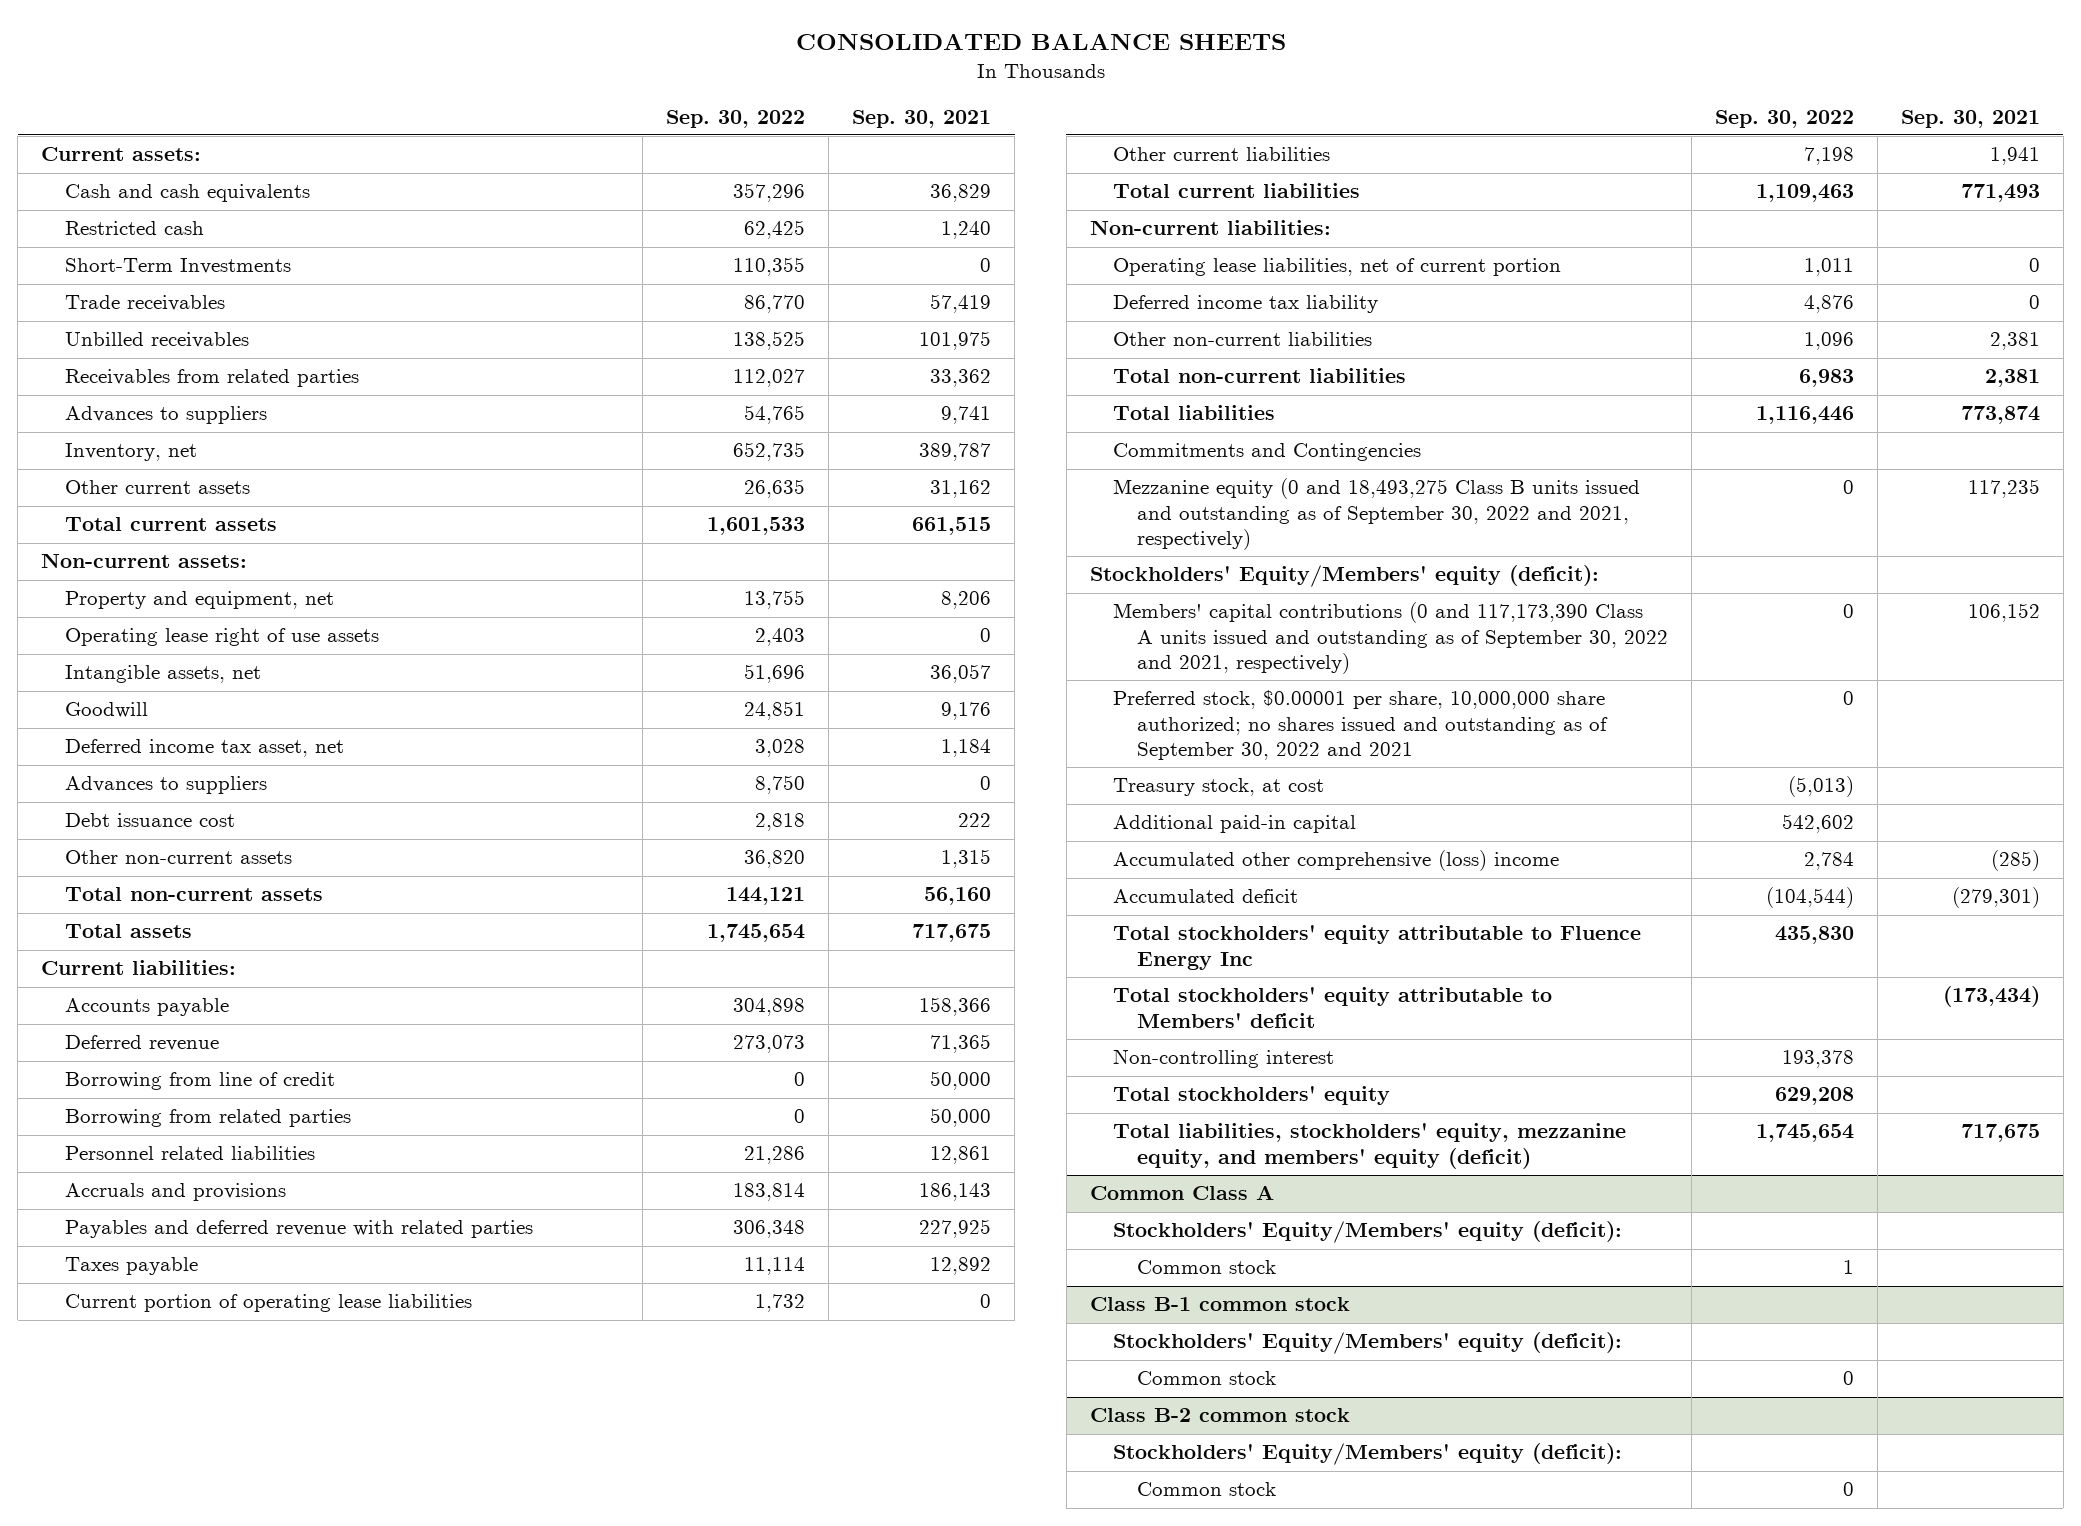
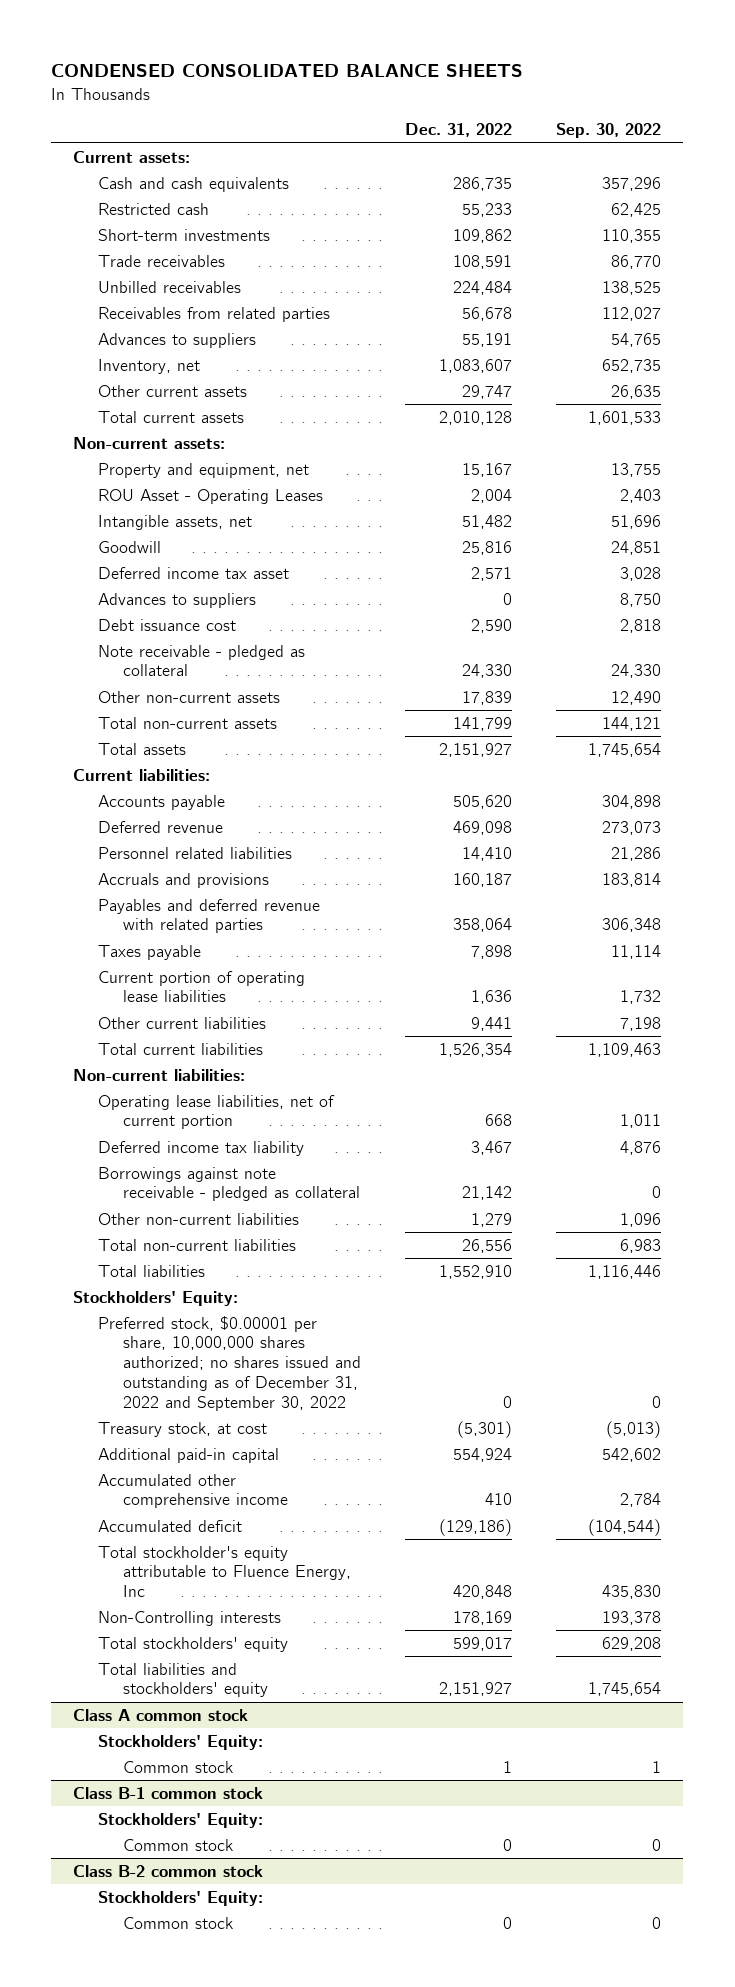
[795,32,1286,50] CONSOLIDATED BALANCE SHEETS -> [51,64,524,78] CONDENSED CONSOLIDATED BALANCE SHEETS
[852,109,992,128] Sep. 30, 2021 -> none
none -> [405,123,513,138] Dec. 31, 2022
[64,258,291,275] Short-Term Investments -> [98,228,271,241] Short-term investments
[64,628,379,647] Operating lease right of use assets -> [98,488,324,504] ROU Asset - Operating Leases
[64,739,344,758] Deferred income tax asset, net -> [98,566,290,579] Deferred income tax asset
none -> [98,644,306,677] Note receivable - pledged as collateral
[744,850,806,869] 36,820 -> [611,690,662,705] 12,490
[64,1072,335,1091] Borrowing from line of credit -> none
[64,1109,351,1128] Borrowing from related parties -> none
none -> [98,1166,361,1202] Borrowings against note receivable - pledged as collateral
[1113,443,1422,462] Commitments and Contingencies -> none
[1113,478,1641,550] Mezzanine equity (0 and 18,493,275 Class B units issued and outstanding as of September 30, 2022 and 2021, respectively) -> none
[1113,602,1669,674] Members' capital contributions (0 and 117,173,390 Class A units issued and outstanding as of September 30, 2022 and 2021, respectively) -> none
[1089,565,1599,588] Stockholders' Equity/Members' equity (deficit): -> [73,1290,239,1306] Stockholders' Equity:
[1113,690,1609,760] Preferred stock, $0.00001 per share, 10,000,000 share authorized; no shares issued and outstanding as of September 30, 2022 and 2021 -> [98,1315,362,1411] Preferred stock, $0.00001 per share, 10,000,000 shares authorized; no shares issued and outstanding as of December 31, 2022 and September 30, 2022
[1113,850,1560,872] Accumulated other comprehensive (loss) income -> [98,1473,289,1509] Accumulated other comprehensive income
[1113,987,1553,1028] Total stockholders' equity attributable to Members' deficit -> none
[1113,925,1642,970] Total stockholders' equity attributable to Fluence Energy Inc -> [98,1545,352,1598] Total stockholder's equity attributable to Fluence Energy, Inc
[1113,1049,1335,1069] Non-controlling interest -> [98,1610,282,1626] Non-Controlling interests
[1113,1123,1627,1169] Total liabilities, stockholders' equity, mezzanine equity, and members' equity (deficit) -> [98,1662,269,1698] Total liabilities and stockholders' equity
[1089,1185,1274,1201] Common Class A -> [73,1708,249,1721] Class A common stock
[1113,1221,1623,1244] Stockholders' Equity/Members' equity (deficit): -> [98,1734,264,1750] Stockholders' Equity:
[1113,1332,1623,1355] Stockholders' Equity/Members' equity (deficit): -> [98,1812,264,1828] Stockholders' Equity:
[1113,1443,1623,1466] Stockholders' Equity/Members' equity (deficit): -> [98,1890,264,1906] Stockholders' Equity:

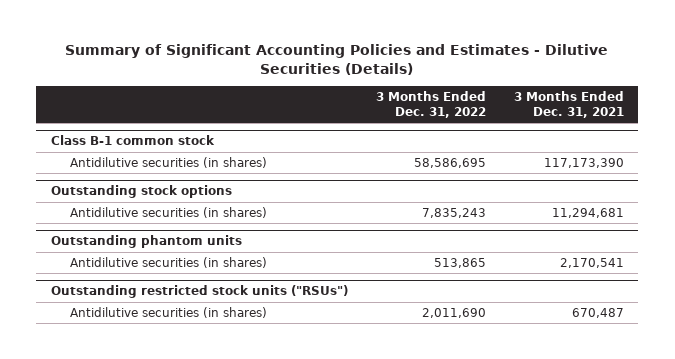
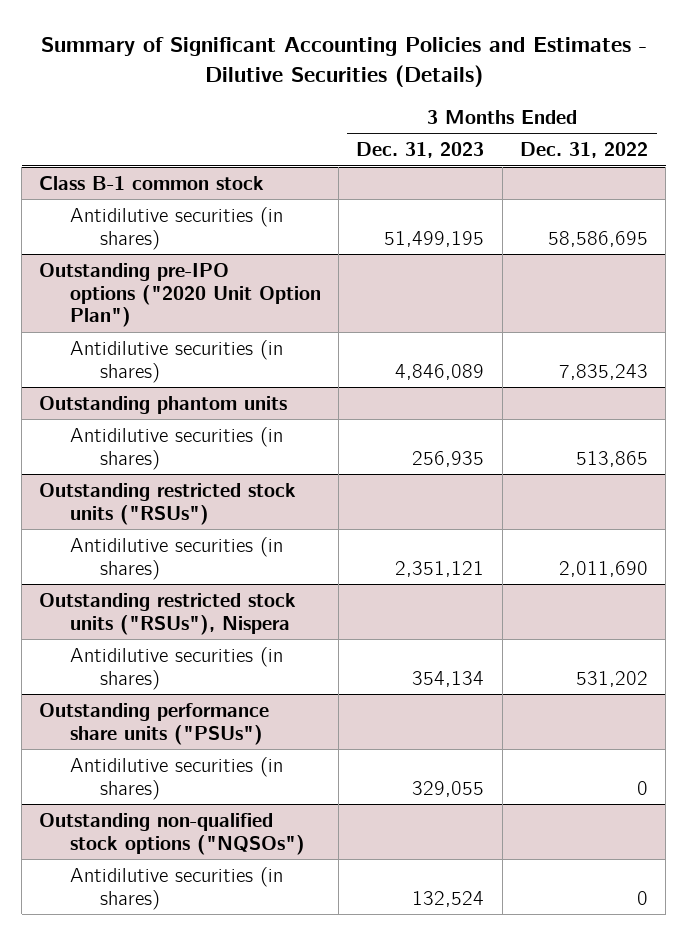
[514,91,625,119] 3 Months Ended Dec. 31, 2021 -> none
none -> [356,142,485,159] Dec. 31, 2023
[50,185,232,199] Outstanding stock options -> [39,262,321,328] Outstanding pre-IPO options ("2020 Unit Option Plan")
none -> [39,592,297,635] Outstanding restricted stock units ("RSUs"), Nispera
none -> [69,646,283,690] Antidilutive securities (in shares)
none -> [39,702,270,745] Outstanding performance share units ("PSUs")
none -> [69,756,283,800] Antidilutive securities (in shares)
none -> [39,812,305,855] Outstanding non-qualified stock options ("NQSOs")
none -> [69,866,283,910] Antidilutive securities (in shares)

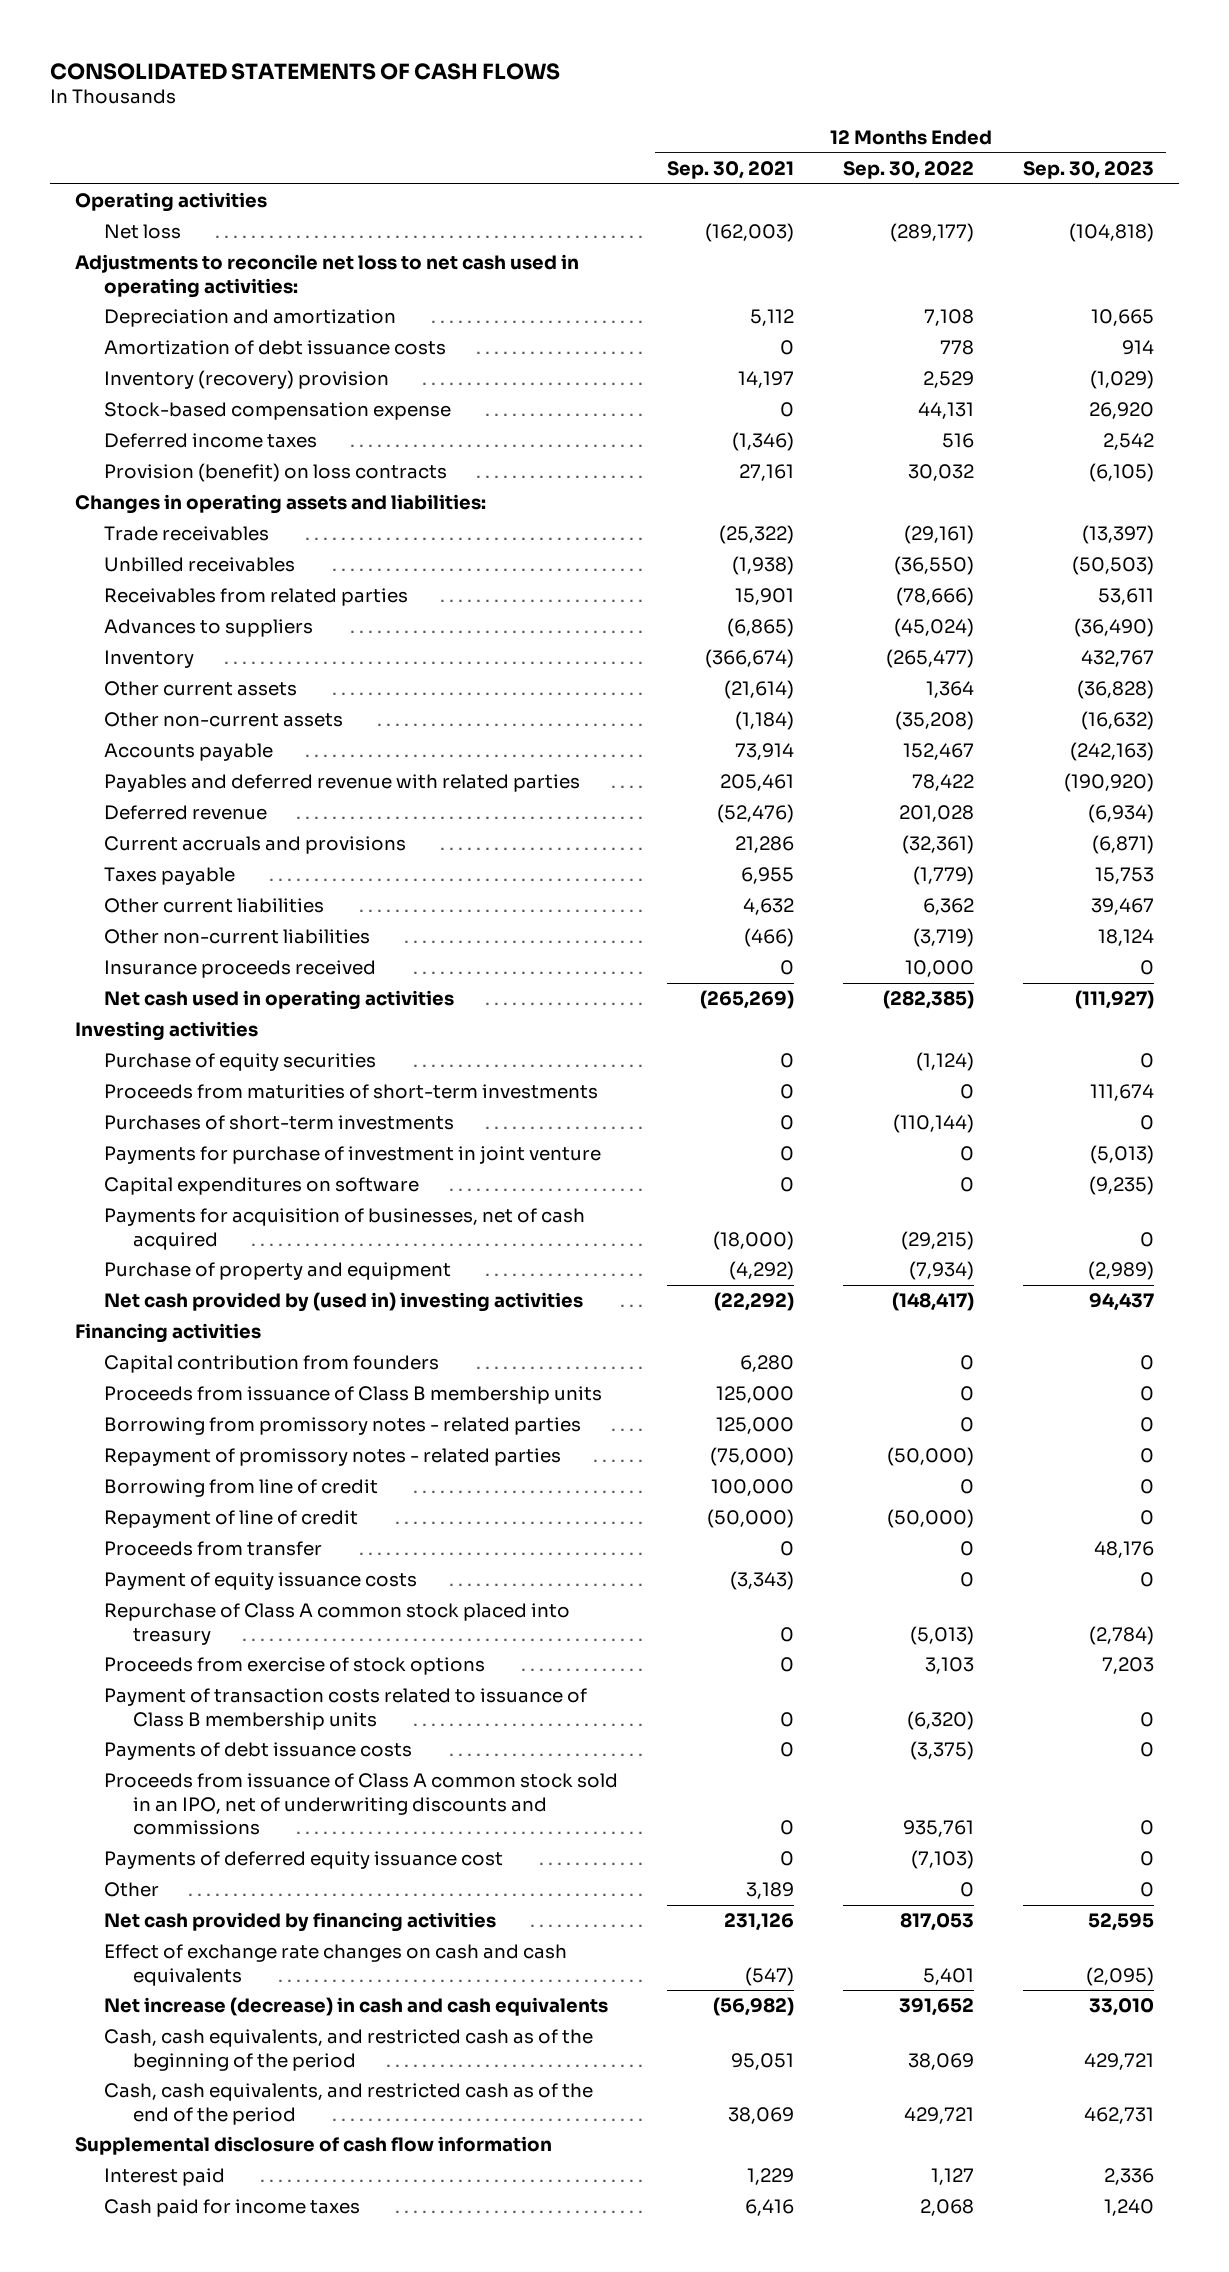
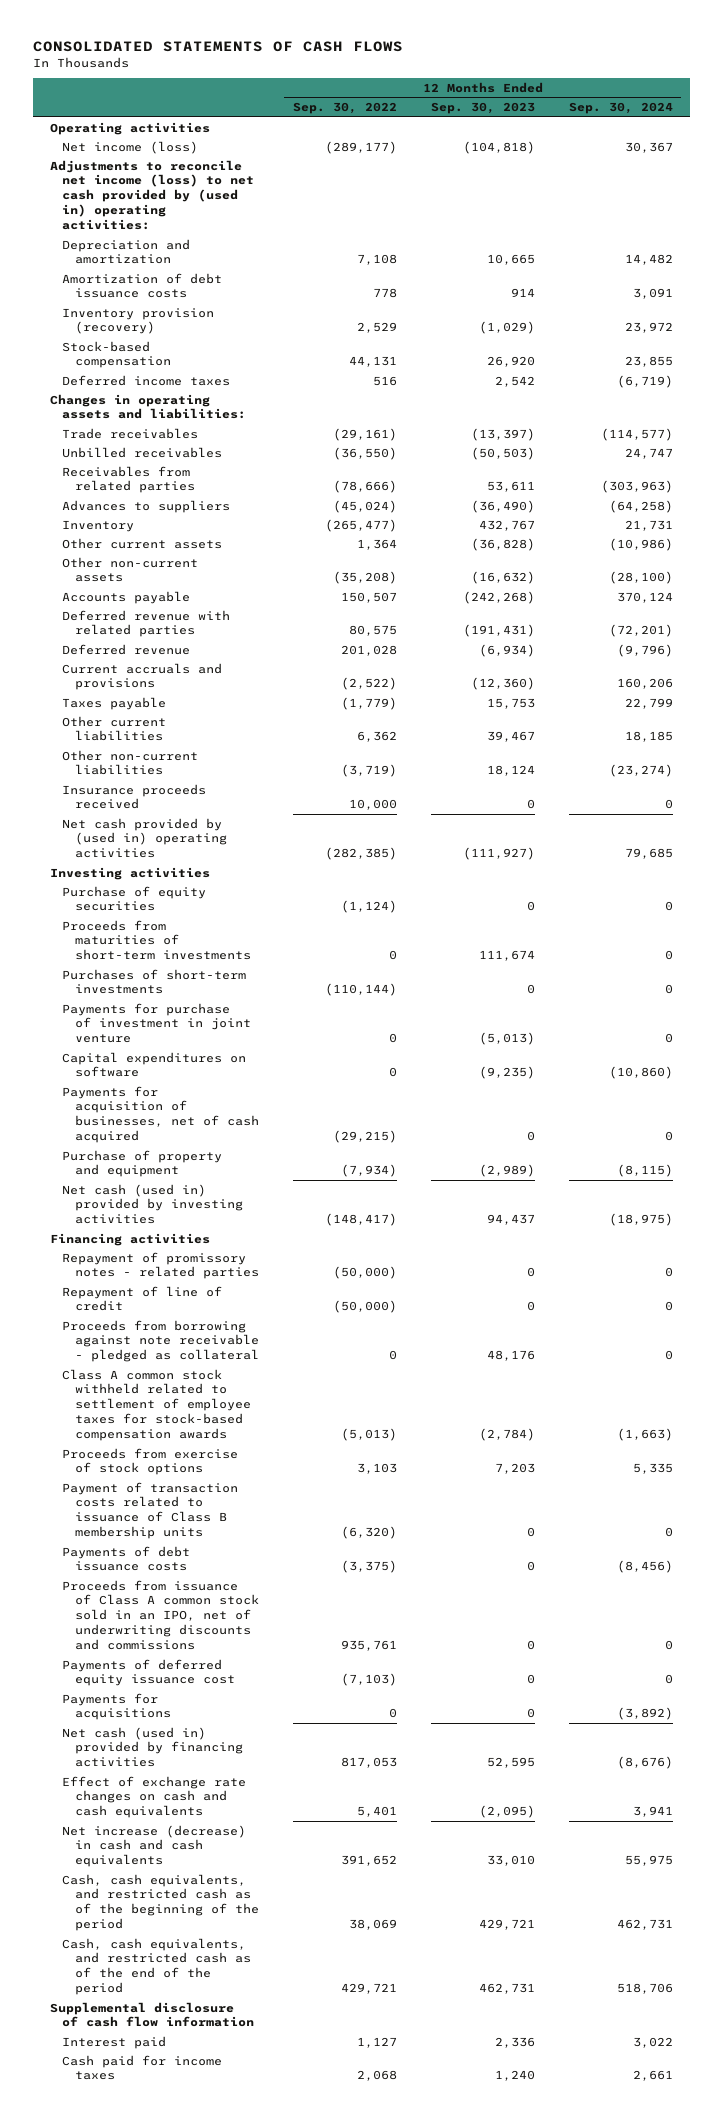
[667,160,795,179] Sep. 30, 2021 -> none
none -> [568,102,673,115] Sep. 30, 2024
[104,224,182,240] Net loss -> [62,140,199,154] Net income (loss)
[74,254,579,298] Adjustments to reconcile net loss to net cash used in operating activities: -> [50,159,255,231] Adjustments to reconcile net income (loss) to net cash provided by (used in) operating activities:
[104,370,390,390] Inventory (recovery) provision -> [62,307,215,335] Inventory provision (recovery)
[104,402,452,421] Stock-based compensation expense -> [62,340,171,369] Stock-based compensation
[104,463,448,483] Provision (benefit) on loss contracts -> none
[903,743,975,761] 152,467 -> [340,591,397,603] 150,507
[1070,742,1155,762] (242,163) -> [462,590,535,604] (242,268)
[104,774,581,793] Payables and deferred revenue with related parties -> [62,609,231,638] Deferred revenue with related parties
[912,774,975,792] 78,422 -> [348,625,397,637] 80,575
[1064,773,1155,793] (190,920) -> [462,624,535,638] (191,431)
[902,835,975,855] (32,361) -> [340,677,397,691] (2,522)
[1092,835,1155,855] (6,871) -> [470,677,535,691] (12,360)
[104,990,455,1011] Net cash used in operating activities -> [62,817,227,859] Net cash provided by (used in) operating activities
[104,1292,584,1313] Net cash provided by (used in) investing activities -> [62,1183,243,1225] Net cash (used in) provided by investing activities
[104,1355,440,1374] Capital contribution from founders -> none
[104,1386,603,1405] Proceeds from issuance of Class B membership units -> none
[104,1417,582,1436] Borrowing from promissory notes - related parties -> none
[104,1479,379,1498] Borrowing from line of credit -> none
[104,1572,418,1591] Payment of equity issuance costs -> none
[104,1541,323,1557] Proceeds from transfer -> [62,1319,259,1363] Proceeds from borrowing against note receivable - pledged as collateral
[104,1603,571,1645] Repurchase of Class A common stock placed into treasury -> [62,1368,251,1442] Class A common stock withheld related to settlement of employee taxes for stock-based compensation awards
[104,1882,160,1898] Other -> none
none -> [62,1692,171,1721] Payments for acquisitions
[104,1912,497,1933] Net cash provided by financing activities -> [62,1726,243,1768] Net cash (used in) provided by financing activities

